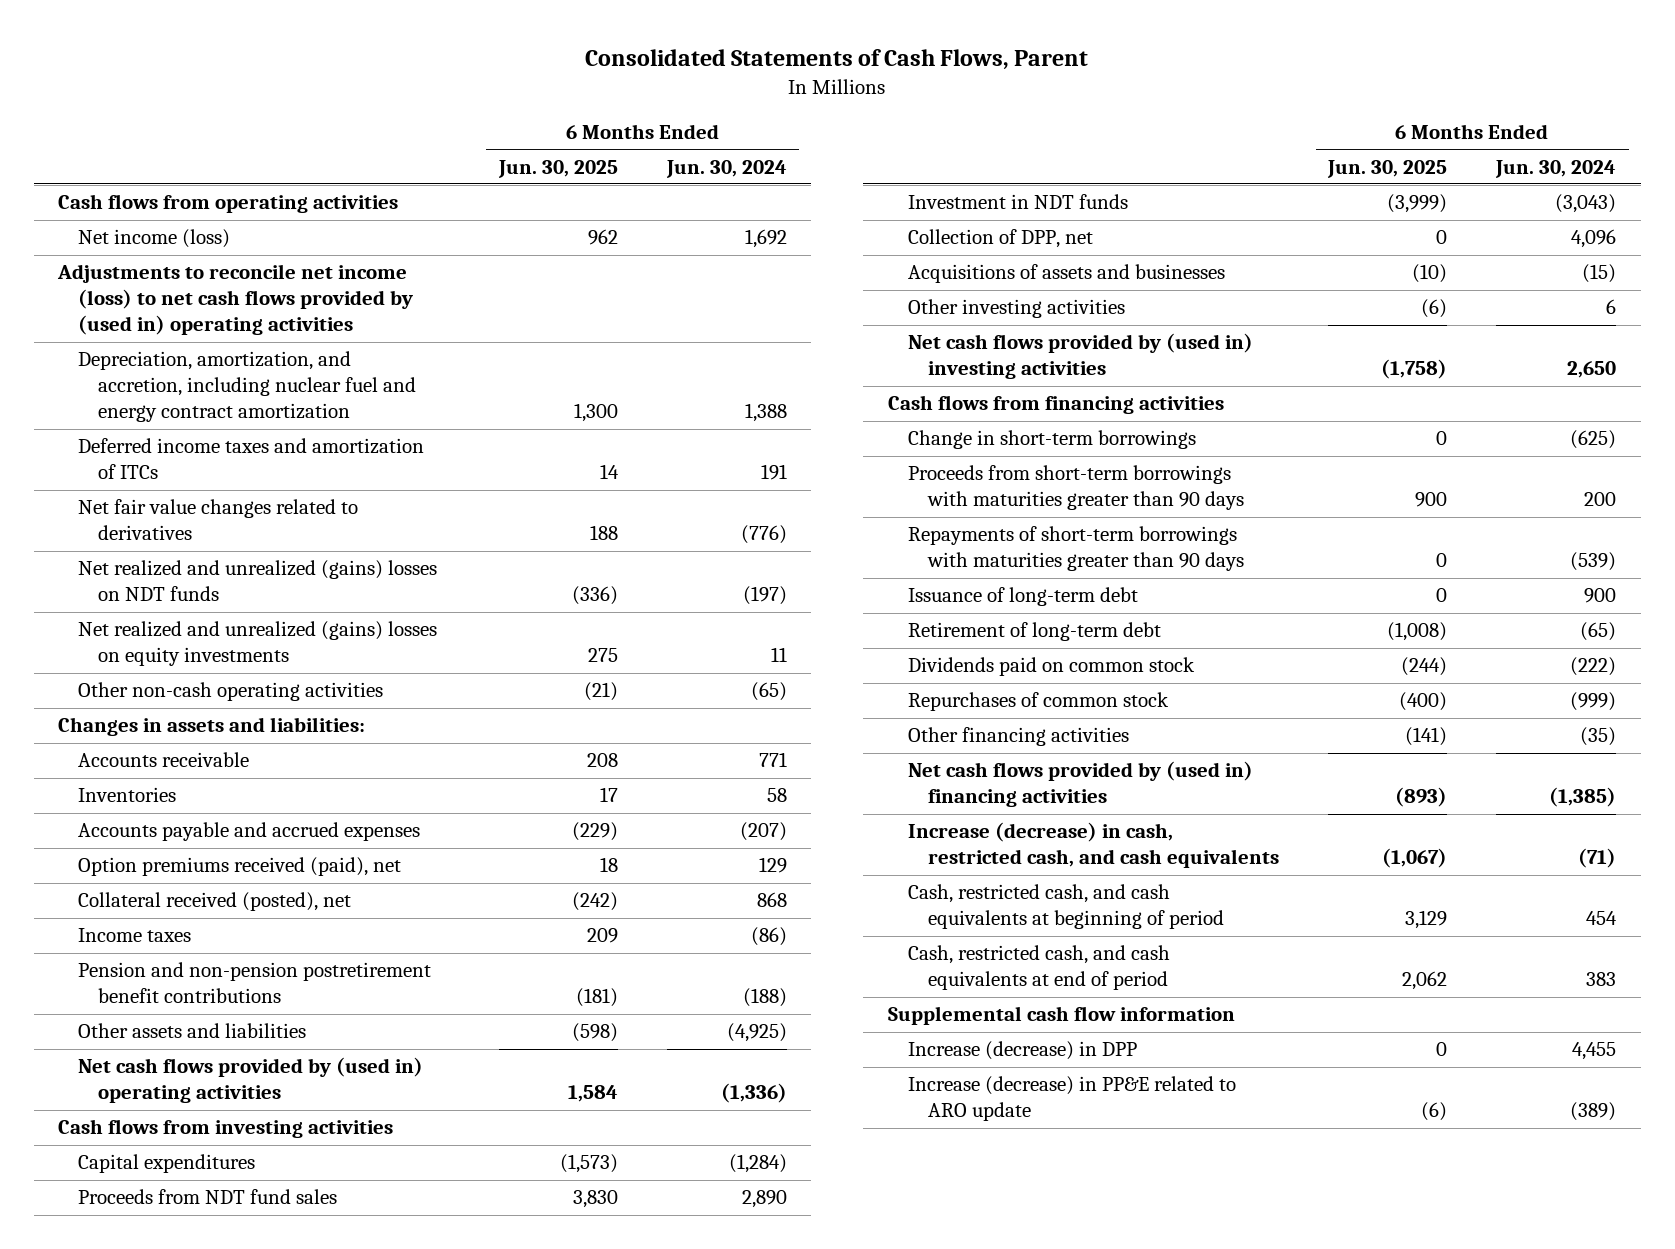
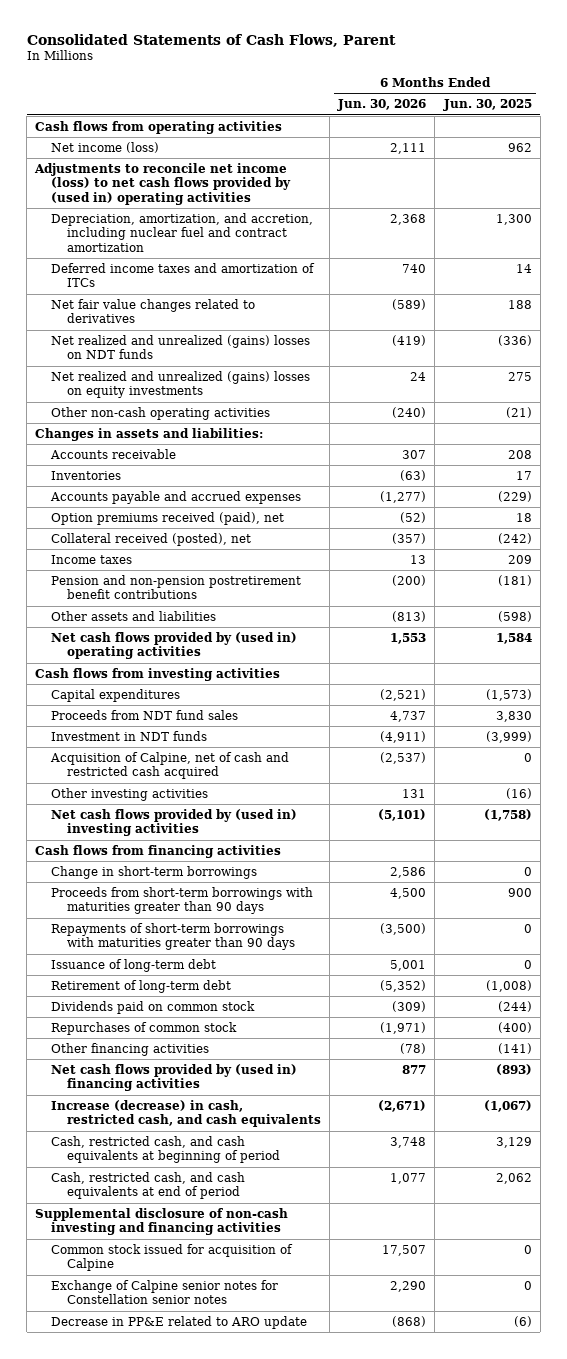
[665,159,787,178] Jun. 30, 2024 -> none
none -> [337,99,427,112] Jun. 30, 2026
[78,351,417,423] Depreciation, amortization, and accretion, including nuclear fuel and energy contract amortization -> [51,212,314,252] Depreciation, amortization, and accretion, including nuclear fuel and contract amortization
[907,229,1093,249] Collection of DPP, net -> none
[907,264,1225,284] Acquisitions of assets and businesses -> [50,751,290,780] Acquisition of Calpine, net of cash and restricted cash acquired
[1412,264,1448,284] (10) -> [523,752,532,762] 0
[1421,299,1448,319] (6) -> [505,787,532,799] (16)
[907,1041,1137,1061] Increase (decrease) in DPP -> none
[887,1006,1235,1026] Supplemental cash flow information -> [35,1207,289,1236] Supplemental disclosure of non-cash investing and financing activities
none -> [51,1243,294,1272] Common stock issued for acquisition of Calpine
none -> [51,1279,279,1305] Exchange of Calpine senior notes for Constellation senior notes
[907,1076,1236,1122] Increase (decrease) in PP&E related to ARO update -> [51,1315,308,1329] Decrease in PP&E related to ARO update

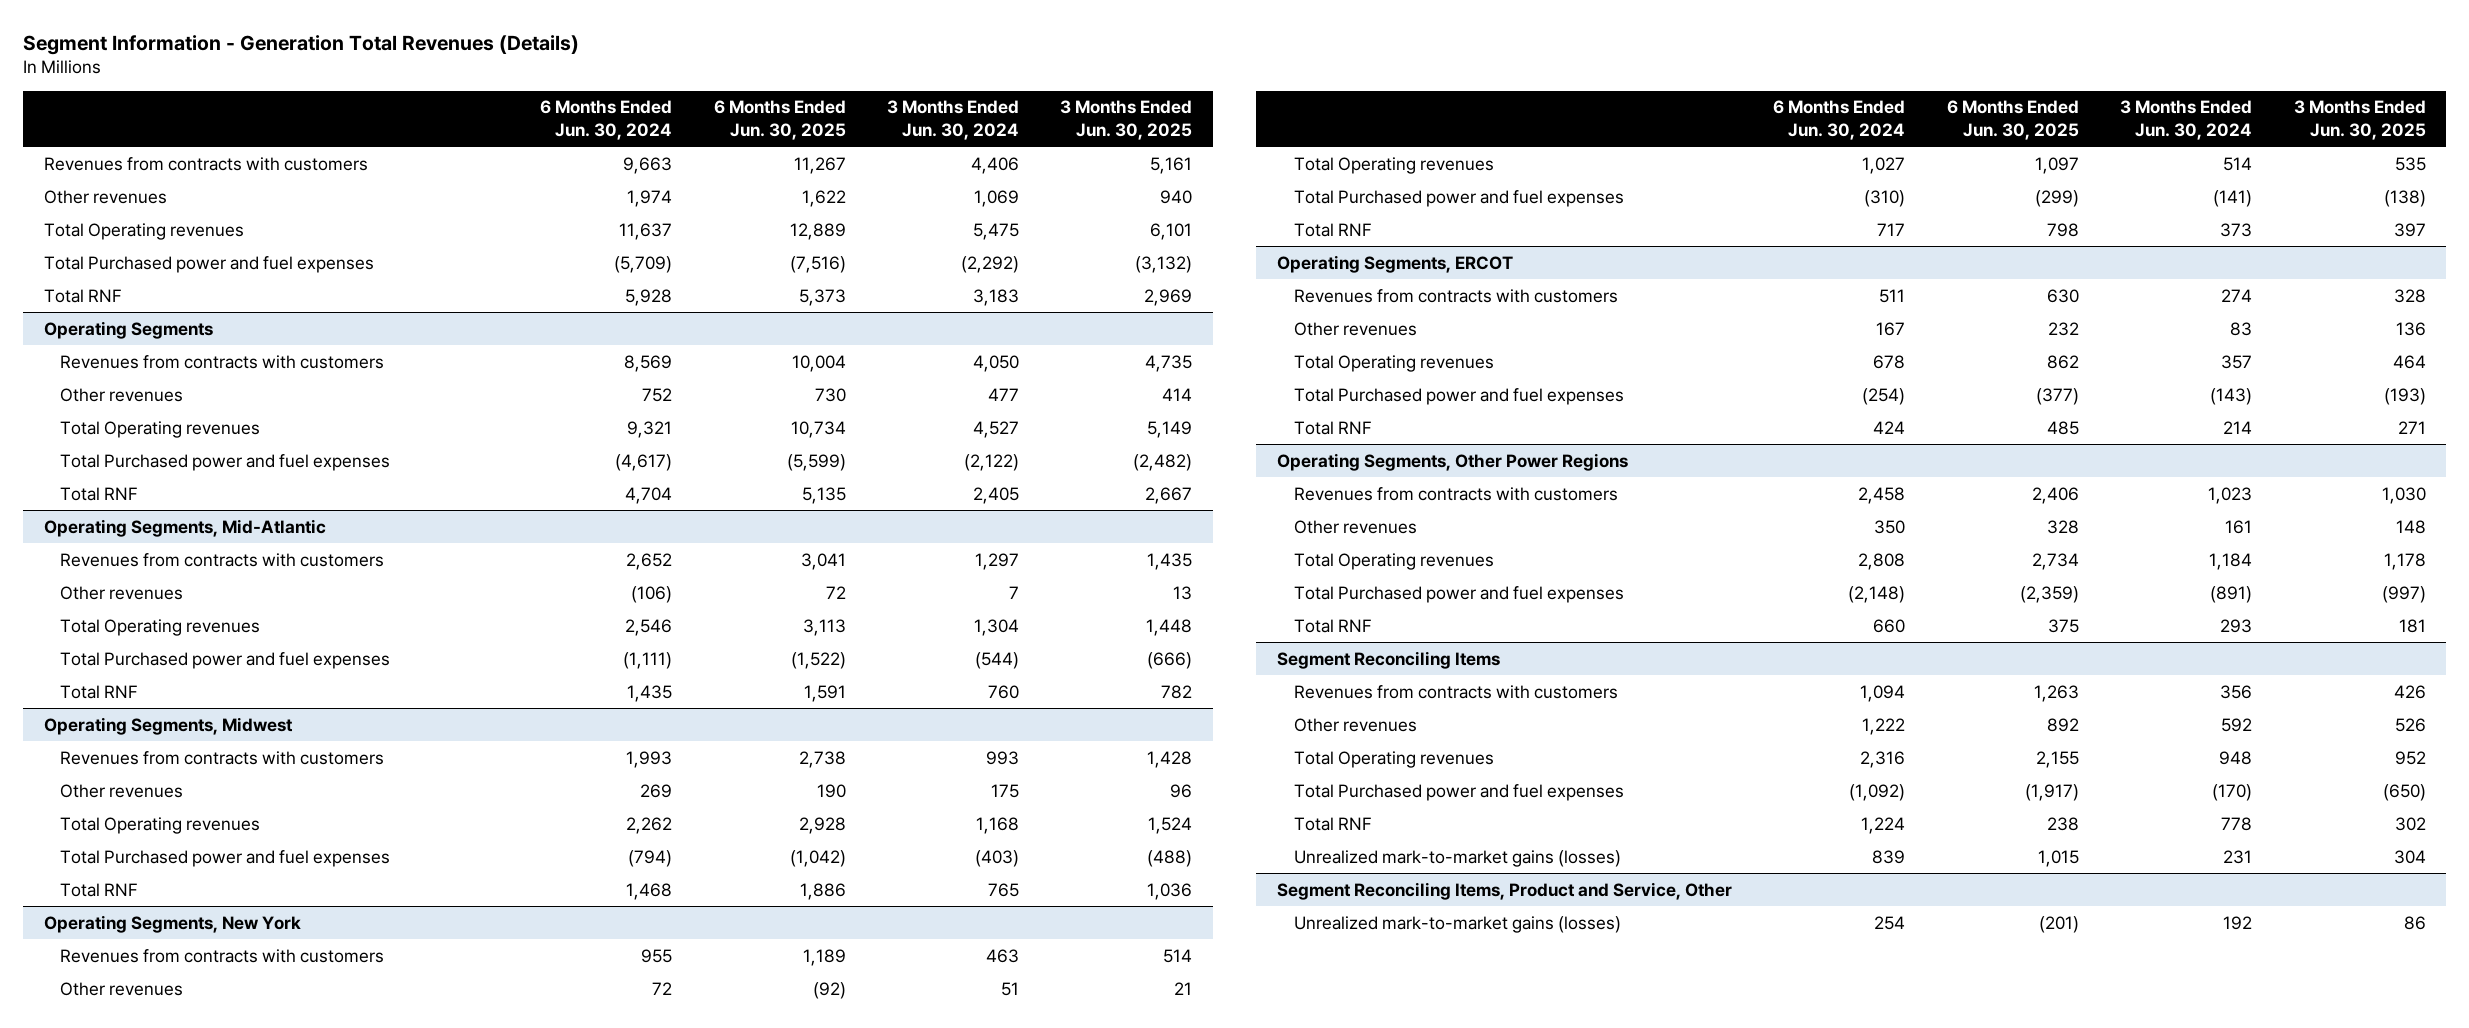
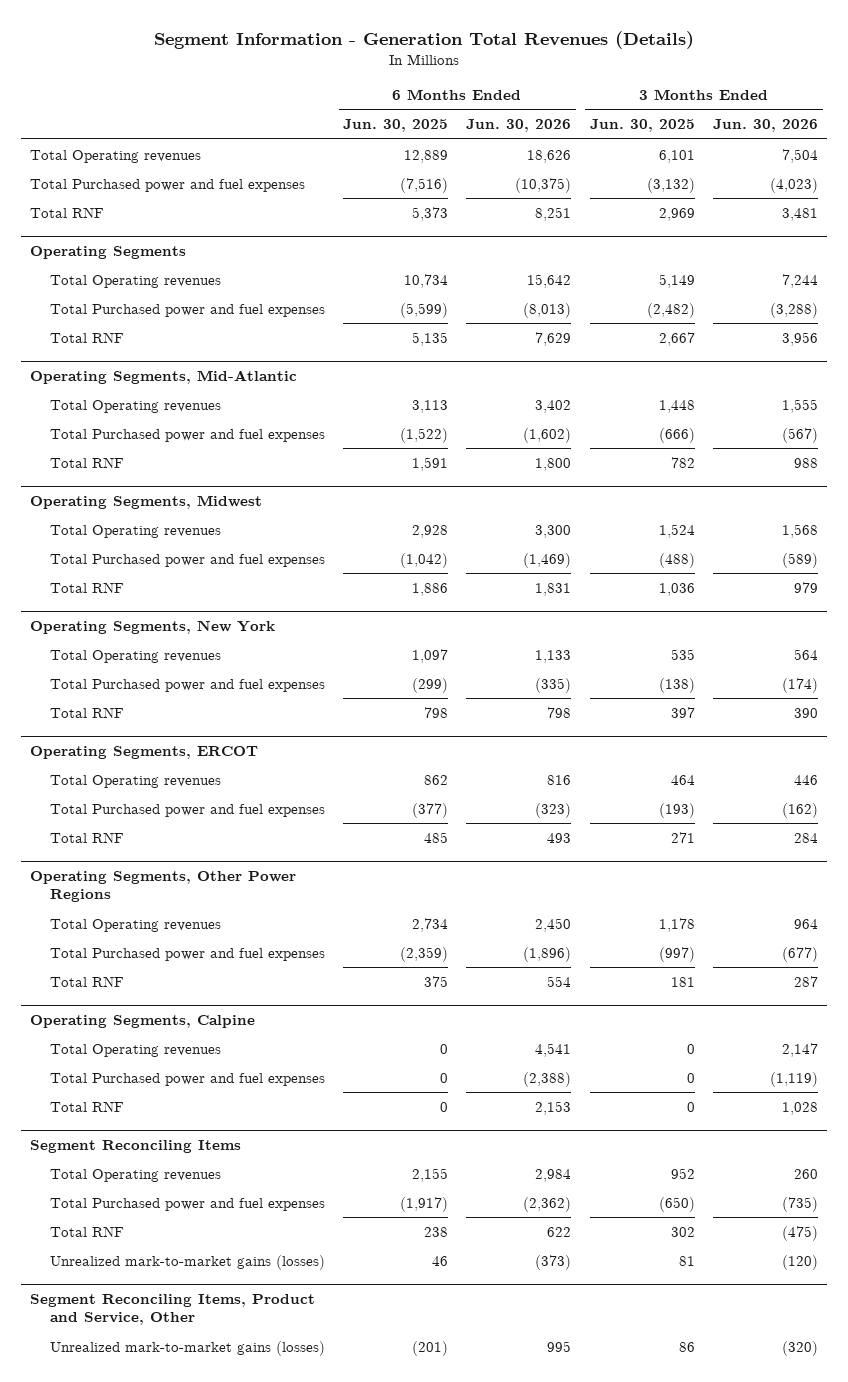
[540,100,673,140] 6 Months Ended Jun. 30, 2024 -> none
[886,100,1019,140] 3 Months Ended Jun. 30, 2024 -> none
none -> [466,119,572,133] Jun. 30, 2026
none -> [713,119,819,133] Jun. 30, 2026
[43,156,368,171] Revenues from contracts with customers -> none
[43,189,167,204] Other revenues -> none
[60,354,385,369] Revenues from contracts with customers -> none
[60,387,184,402] Other revenues -> none
[60,552,385,567] Revenues from contracts with customers -> none
[60,585,184,600] Other revenues -> none
[60,750,385,765] Revenues from contracts with customers -> none
[60,783,184,798] Other revenues -> none
[60,948,385,963] Revenues from contracts with customers -> none
[60,981,184,996] Other revenues -> none
[1293,288,1618,303] Revenues from contracts with customers -> none
[1293,321,1417,336] Other revenues -> none
[1293,486,1618,501] Revenues from contracts with customers -> none
[1293,519,1417,534] Other revenues -> none
none -> [30,1015,256,1029] Operating Segments, Calpine
none -> [49,1043,221,1057] Total Operating revenues
none -> [49,1072,325,1086] Total Purchased power and fuel expenses
none -> [49,1100,124,1112] Total RNF
[1293,684,1618,699] Revenues from contracts with customers -> none
[1293,717,1417,732] Other revenues -> none
[2037,849,2079,867] 1,015 -> [432,1255,449,1266] 46
[2393,849,2426,864] 304 -> [678,1255,695,1266] 81

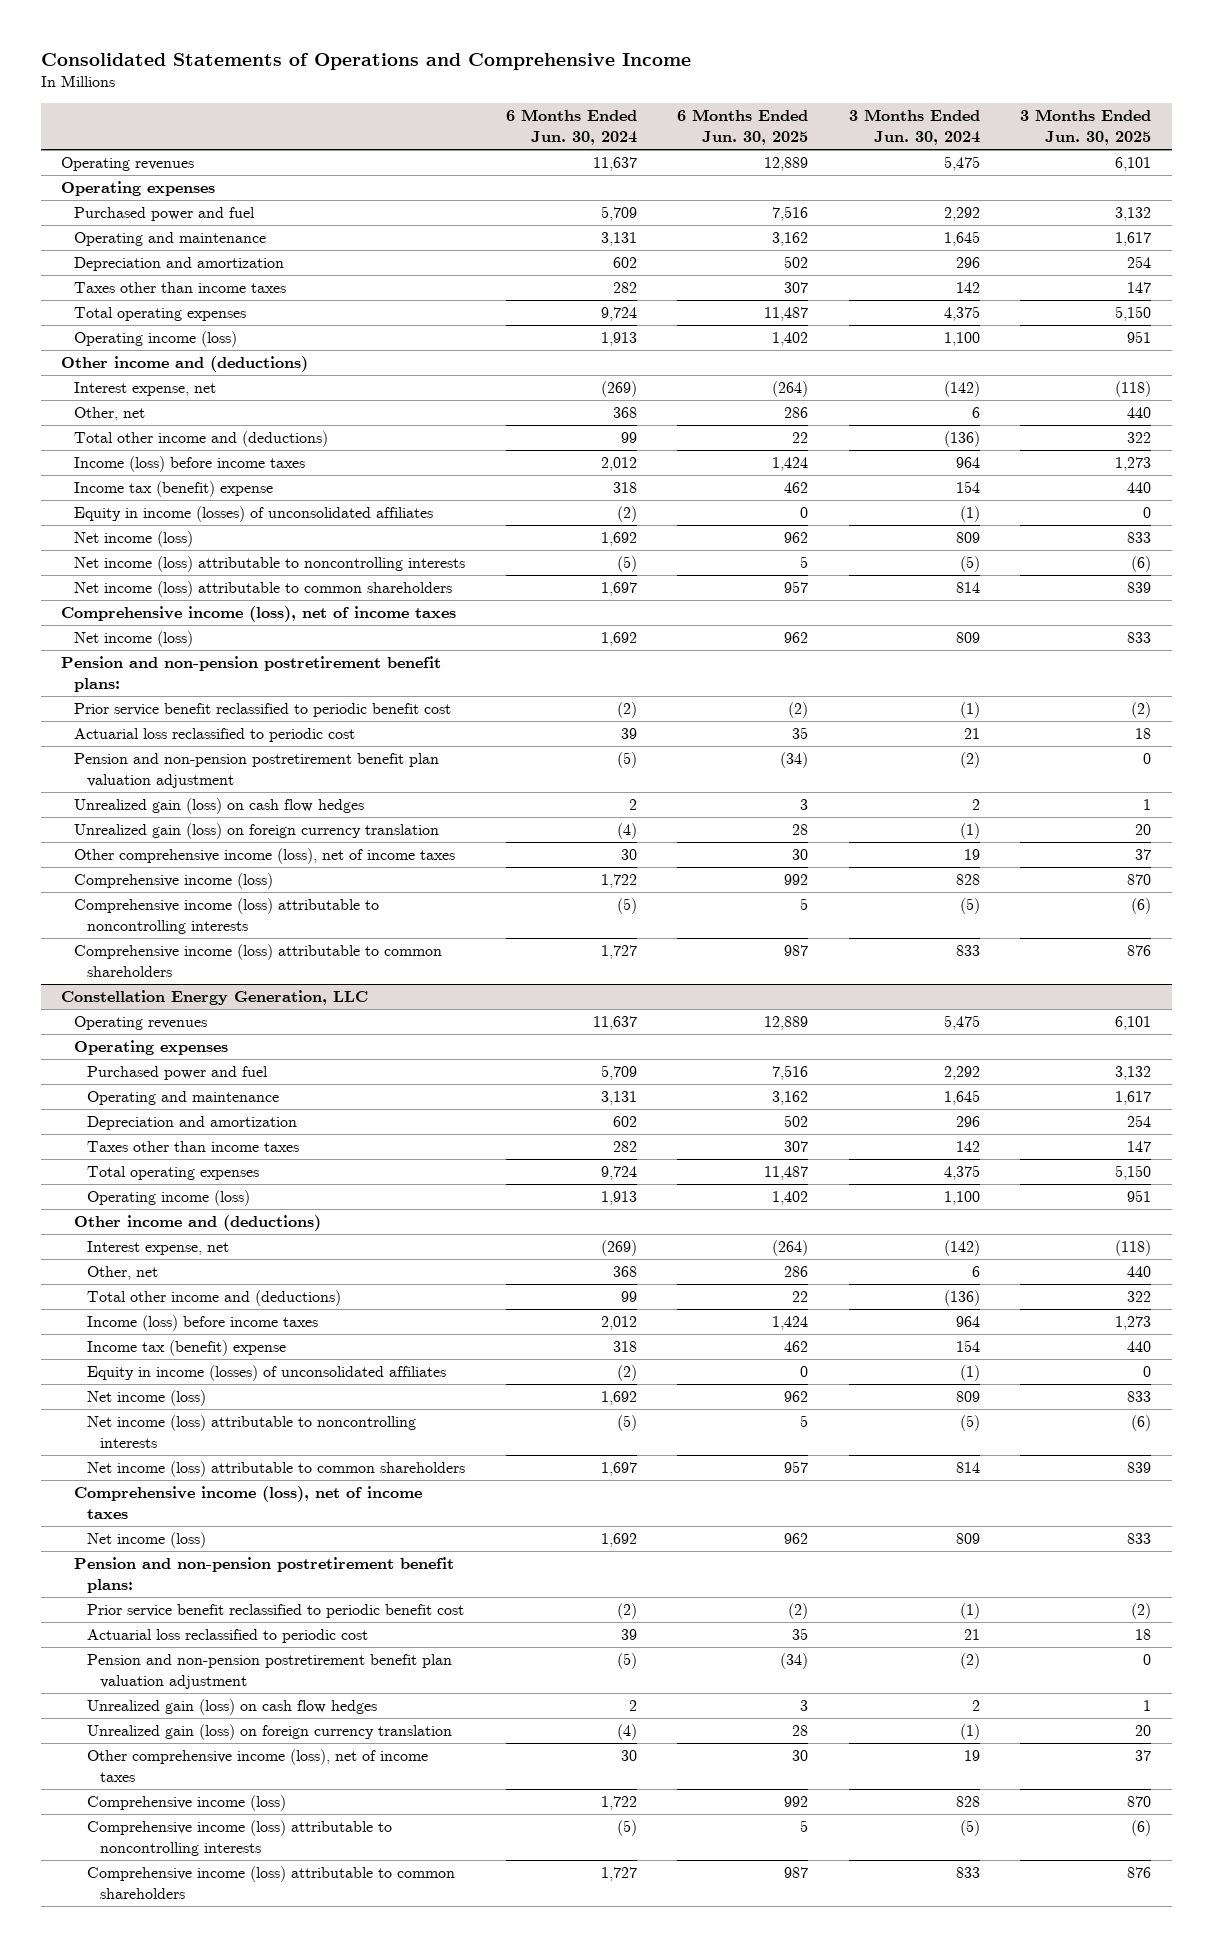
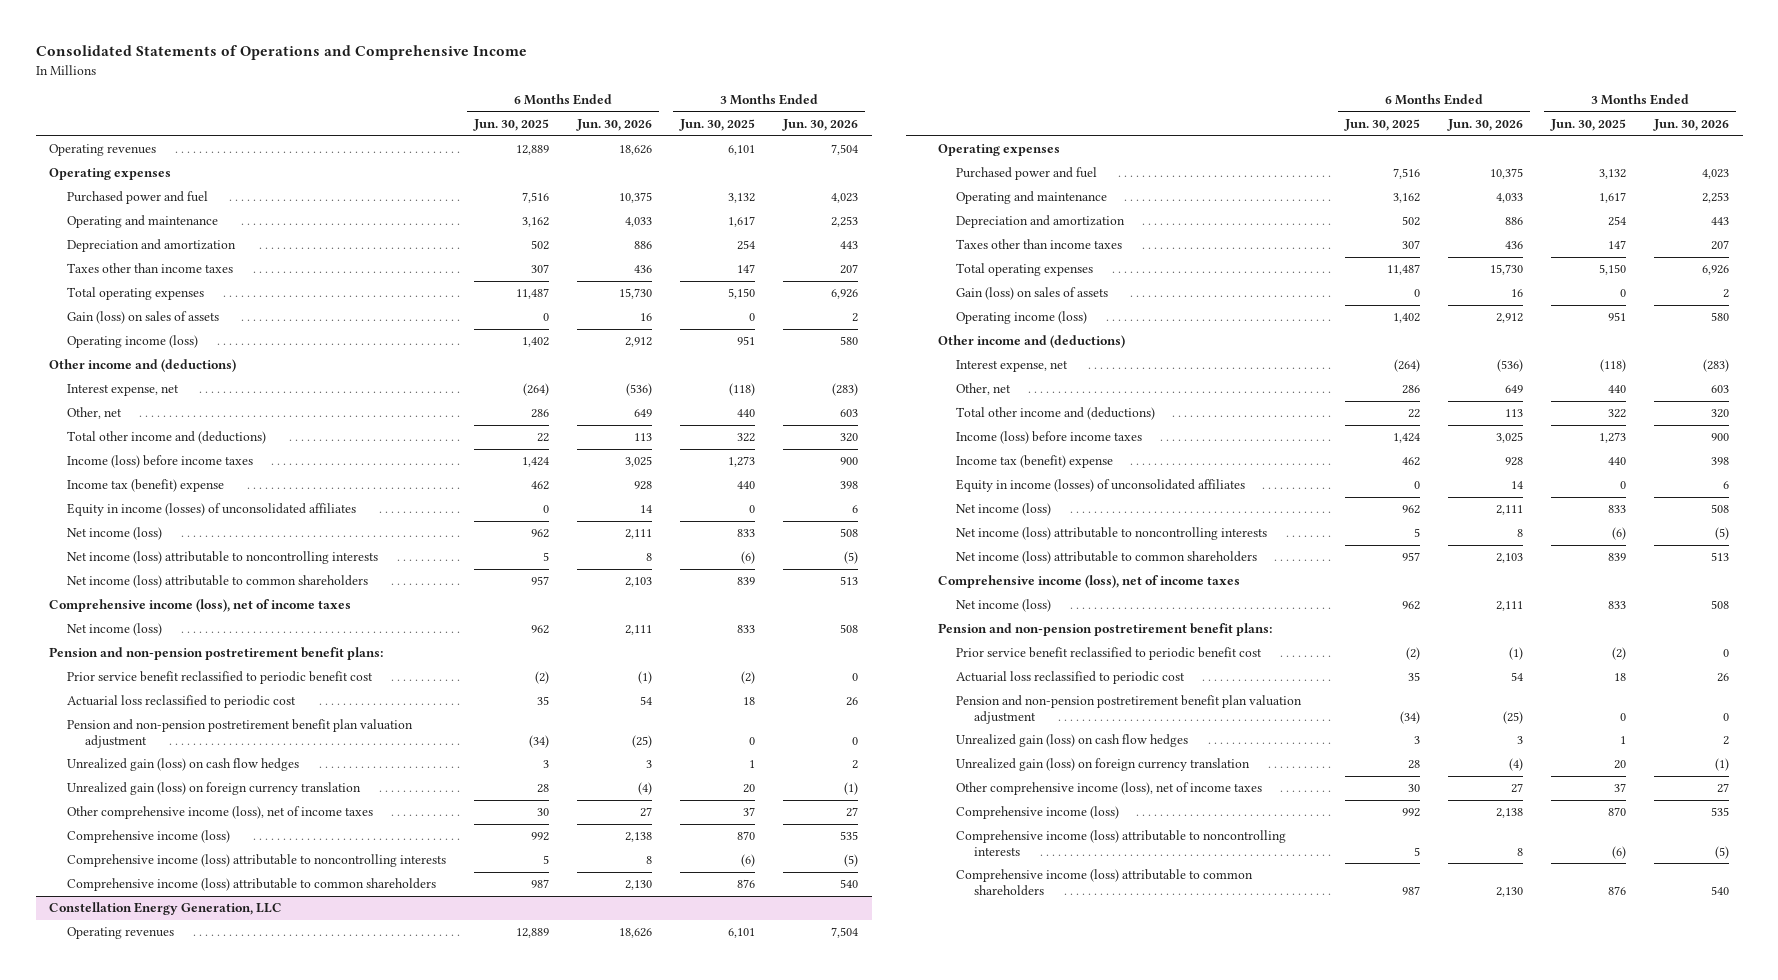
[505,109,637,145] 6 Months Ended Jun. 30, 2024 -> none
[848,109,980,145] 3 Months Ended Jun. 30, 2024 -> none
none -> [576,119,653,132] Jun. 30, 2026
none -> [782,119,859,132] Jun. 30, 2026
none -> [67,311,220,325] Gain (loss) on sales of assets
none -> [955,287,1108,301] Gain (loss) on sales of assets

